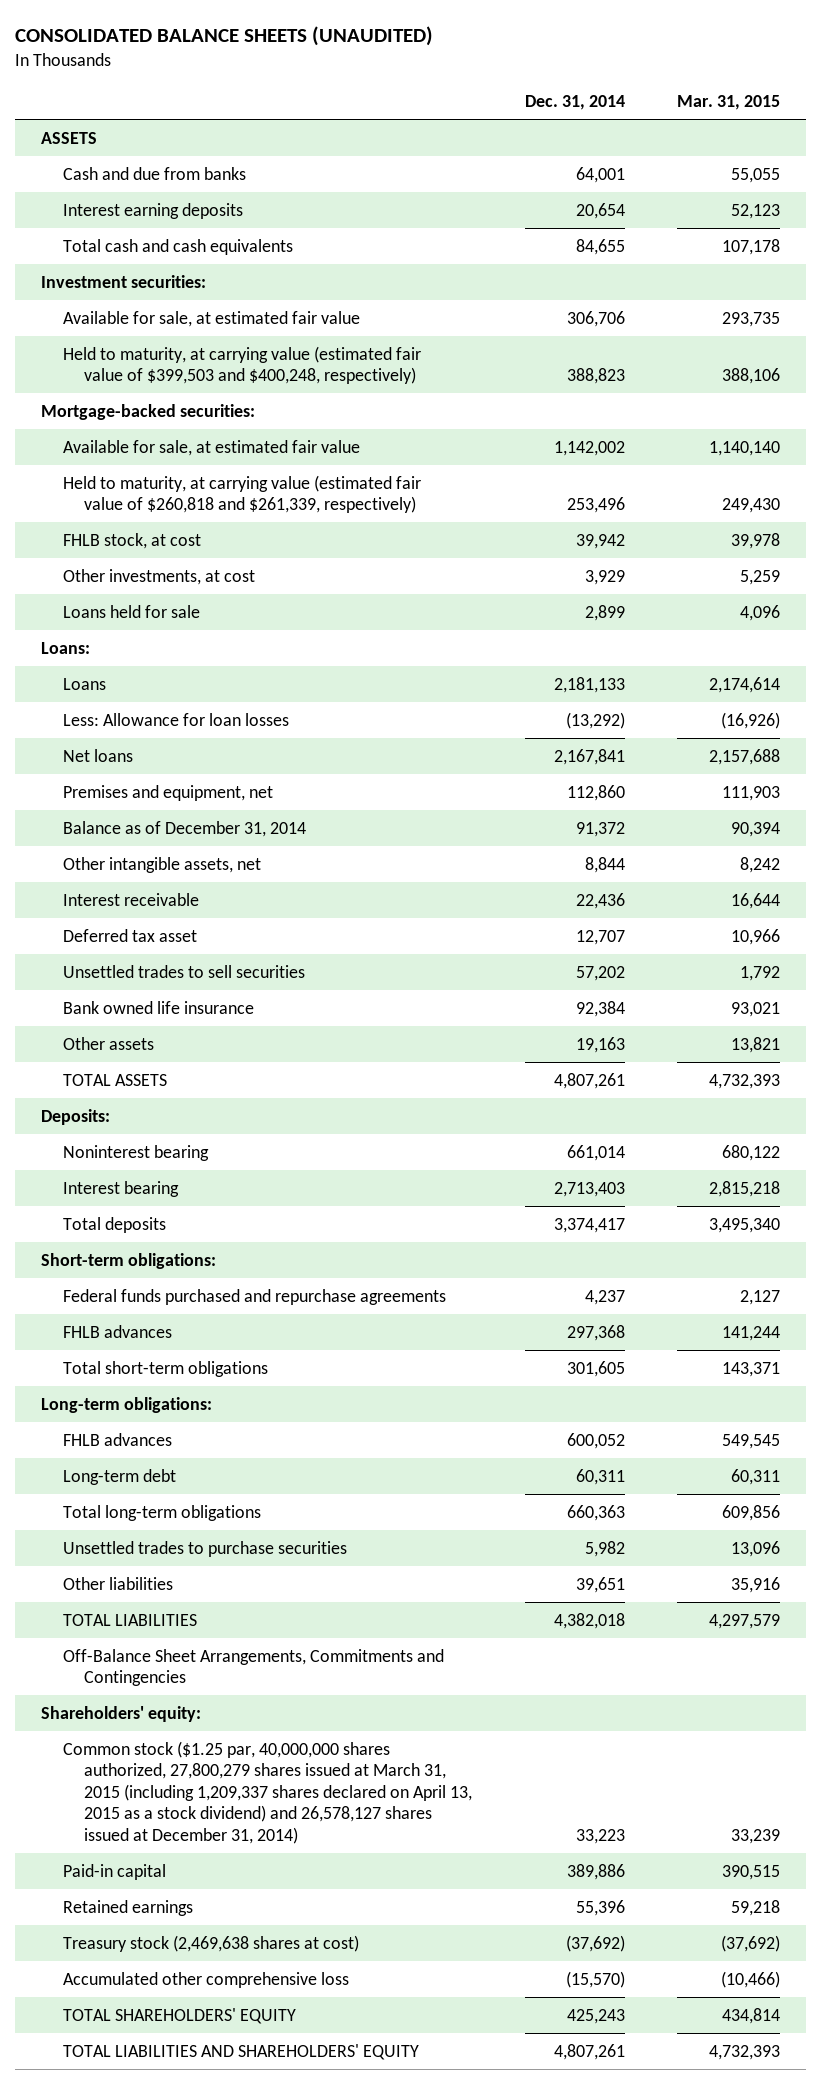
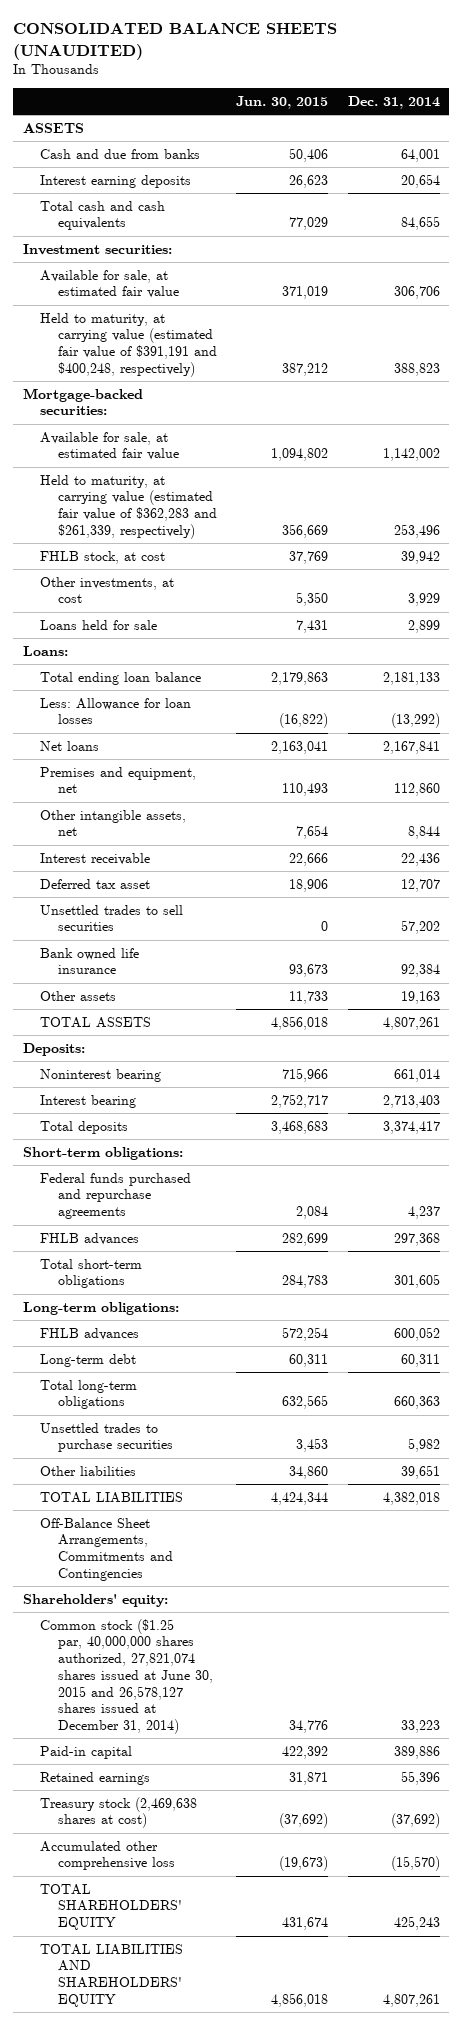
[677,95,781,111] Mar. 31, 2015 -> none
none -> [236,95,329,109] Jun. 30, 2015
[62,345,421,385] Held to maturity, at carrying value (estimated fair value of $399,503 and $400,248, respectively) -> [40,312,218,377] Held to maturity, at carrying value (estimated fair value of $391,191 and $400,248, respectively)
[62,474,421,514] Held to maturity, at carrying value (estimated fair value of $260,818 and $261,339, respectively) -> [40,474,218,539] Held to maturity, at carrying value (estimated fair value of $362,283 and $261,339, respectively)
[62,677,106,690] Loans -> [40,671,202,685] Total ending loan balance
[62,820,306,837] Balance as of December 31, 2014 -> none
[62,1740,473,1845] Common stock ($1.25 par, 40,000,000 shares authorized, 27,800,279 shares issued at March 31, 2015 (including 1,209,337 shares declared on April 13, 2015 as a stock dividend) and 26,578,127 shares issued at December 31, 2014) -> [40,1618,214,1734] Common stock ($1.25 par, 40,000,000 shares authorized, 27,821,074 shares issued at June 30, 2015 and 26,578,127 shares issued at December 31, 2014)

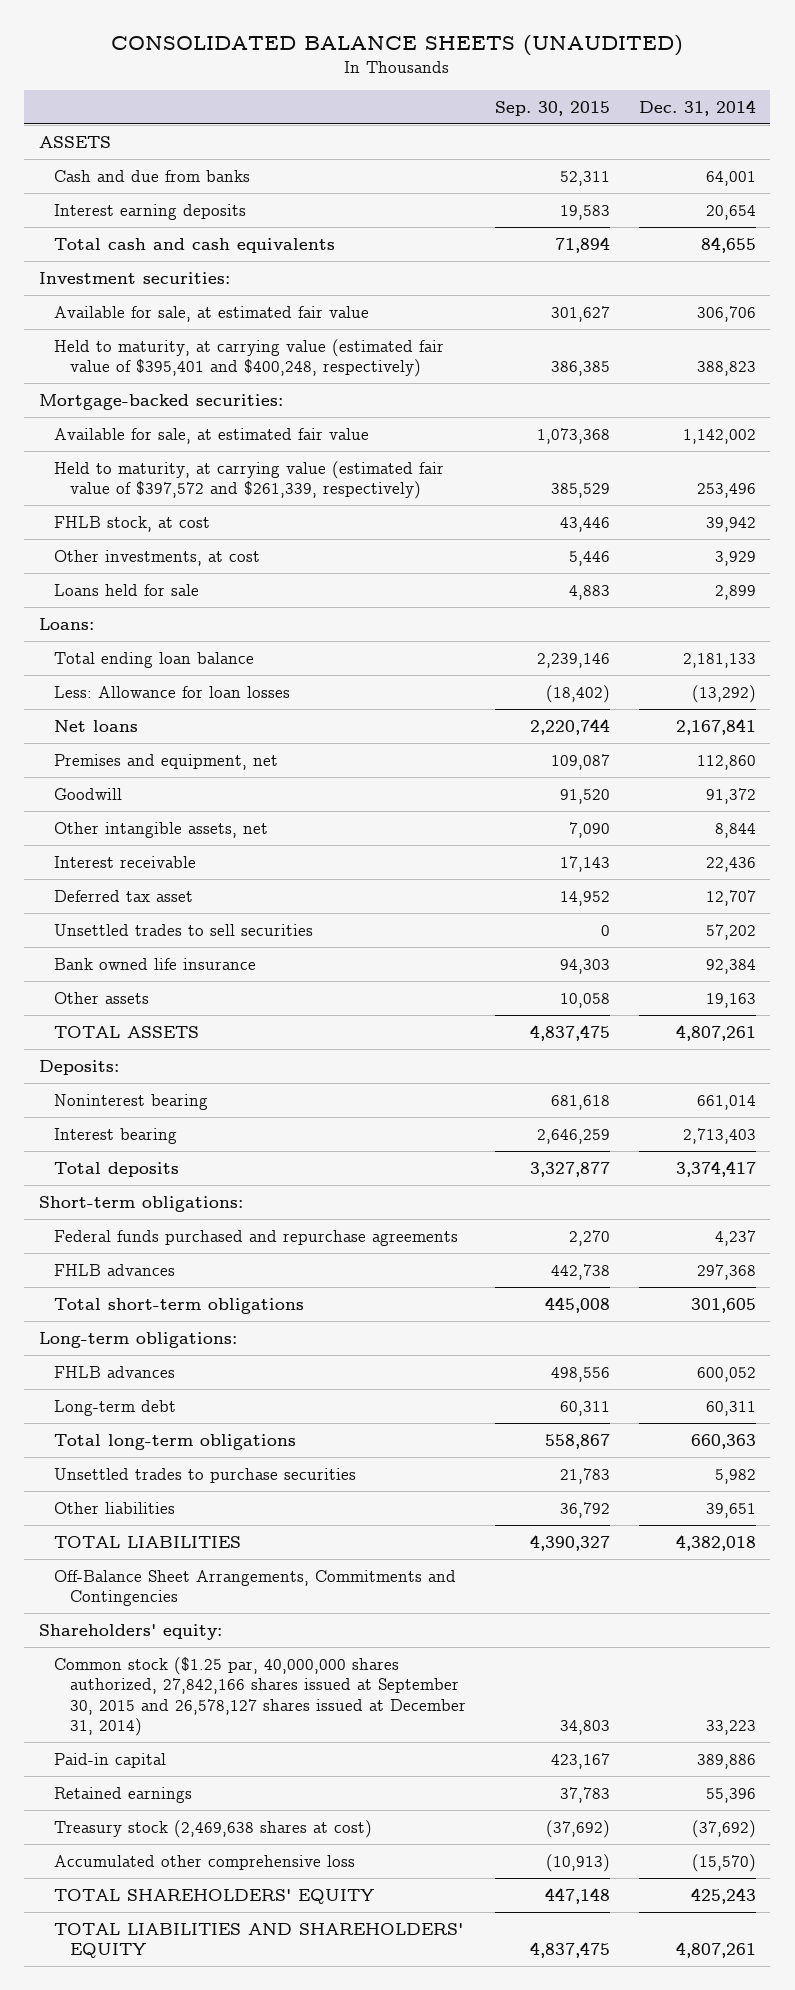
[236,95,329,109] Jun. 30, 2015 -> none
none -> [494,100,610,116] Sep. 30, 2015
[40,312,218,377] Held to maturity, at carrying value (estimated fair value of $391,191 and $400,248, respectively) -> [54,338,445,378] Held to maturity, at carrying value (estimated fair value of $395,401 and $400,248, respectively)
[40,474,218,539] Held to maturity, at carrying value (estimated fair value of $362,283 and $261,339, respectively) -> [54,460,445,500] Held to maturity, at carrying value (estimated fair value of $397,572 and $261,339, respectively)
none -> [54,787,123,800] Goodwill
[40,1618,214,1734] Common stock ($1.25 par, 40,000,000 shares authorized, 27,821,074 shares issued at June 30, 2015 and 26,578,127 shares issued at December 31, 2014) -> [54,1656,466,1737] Common stock ($1.25 par, 40,000,000 shares authorized, 27,842,166 shares issued at September 30, 2015 and 26,578,127 shares issued at December 31, 2014)

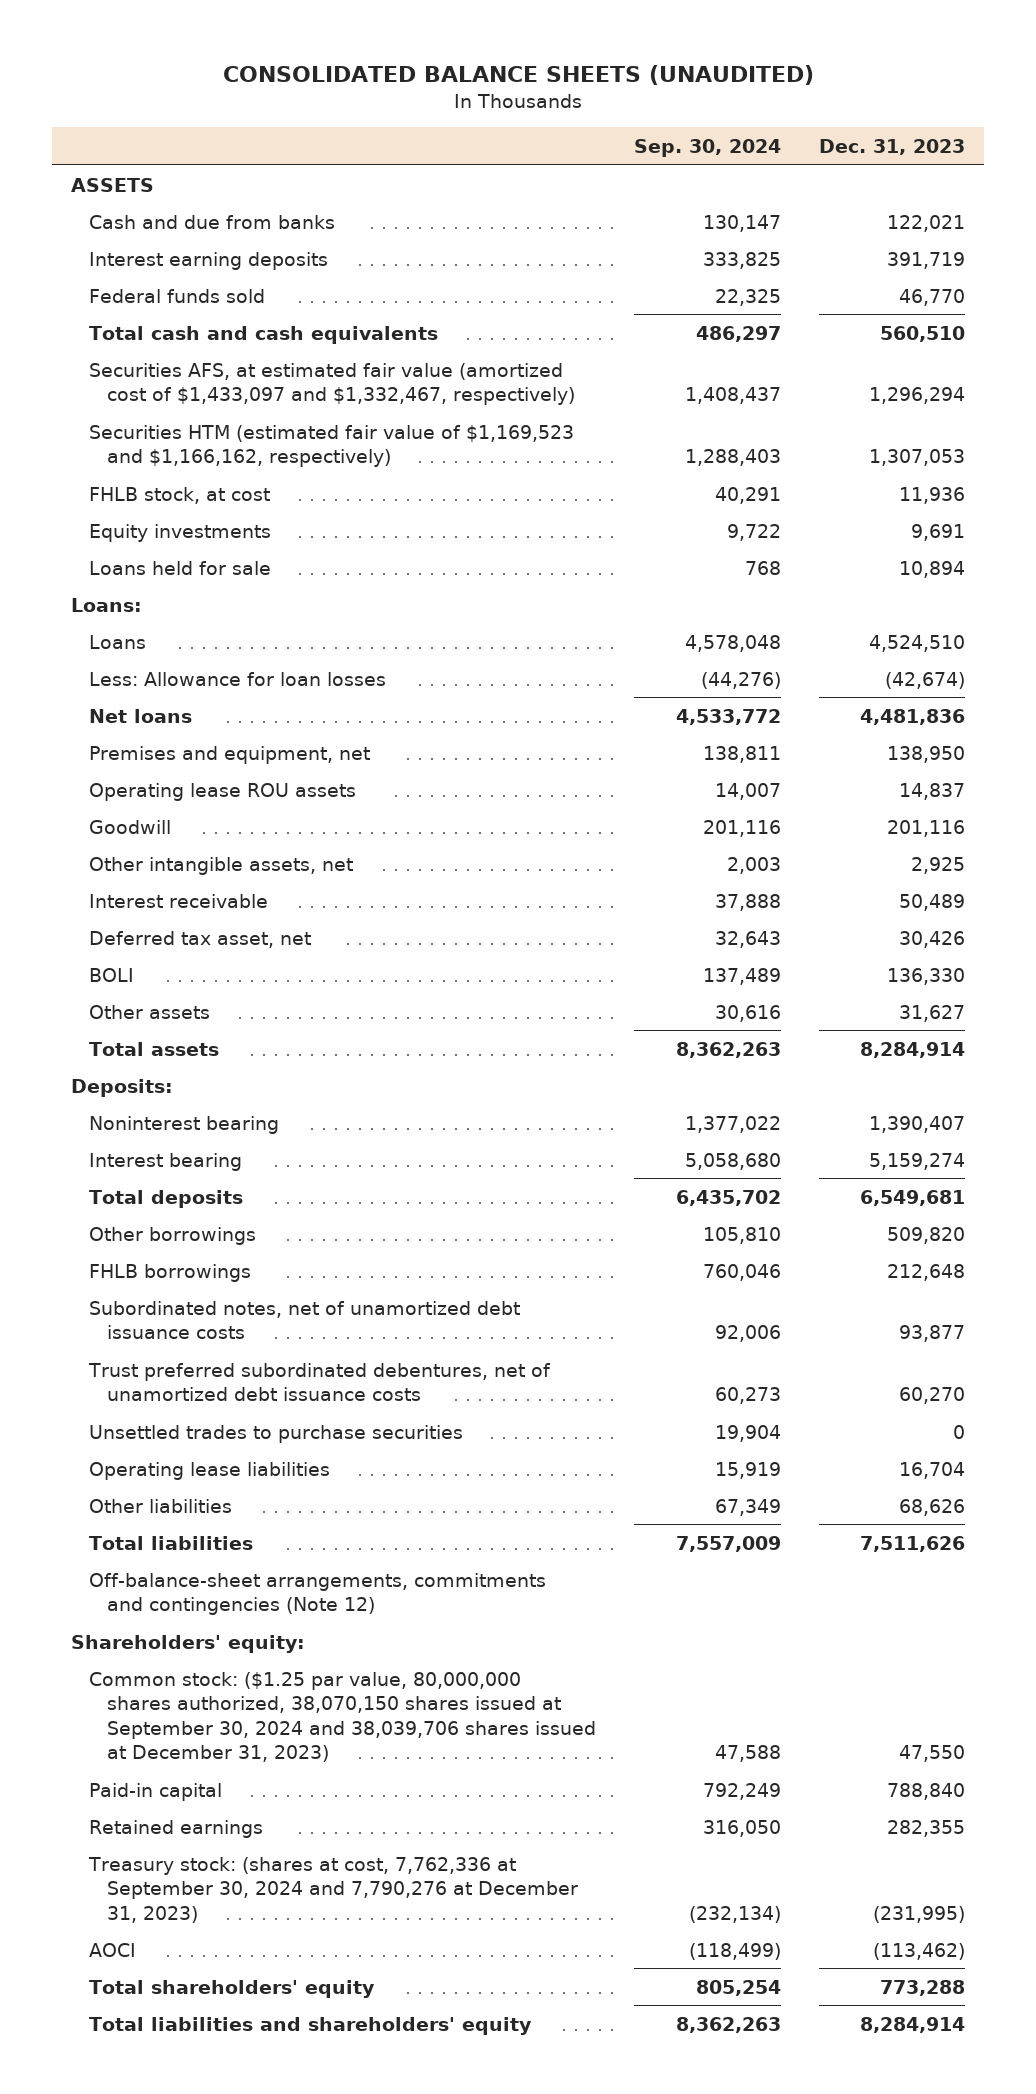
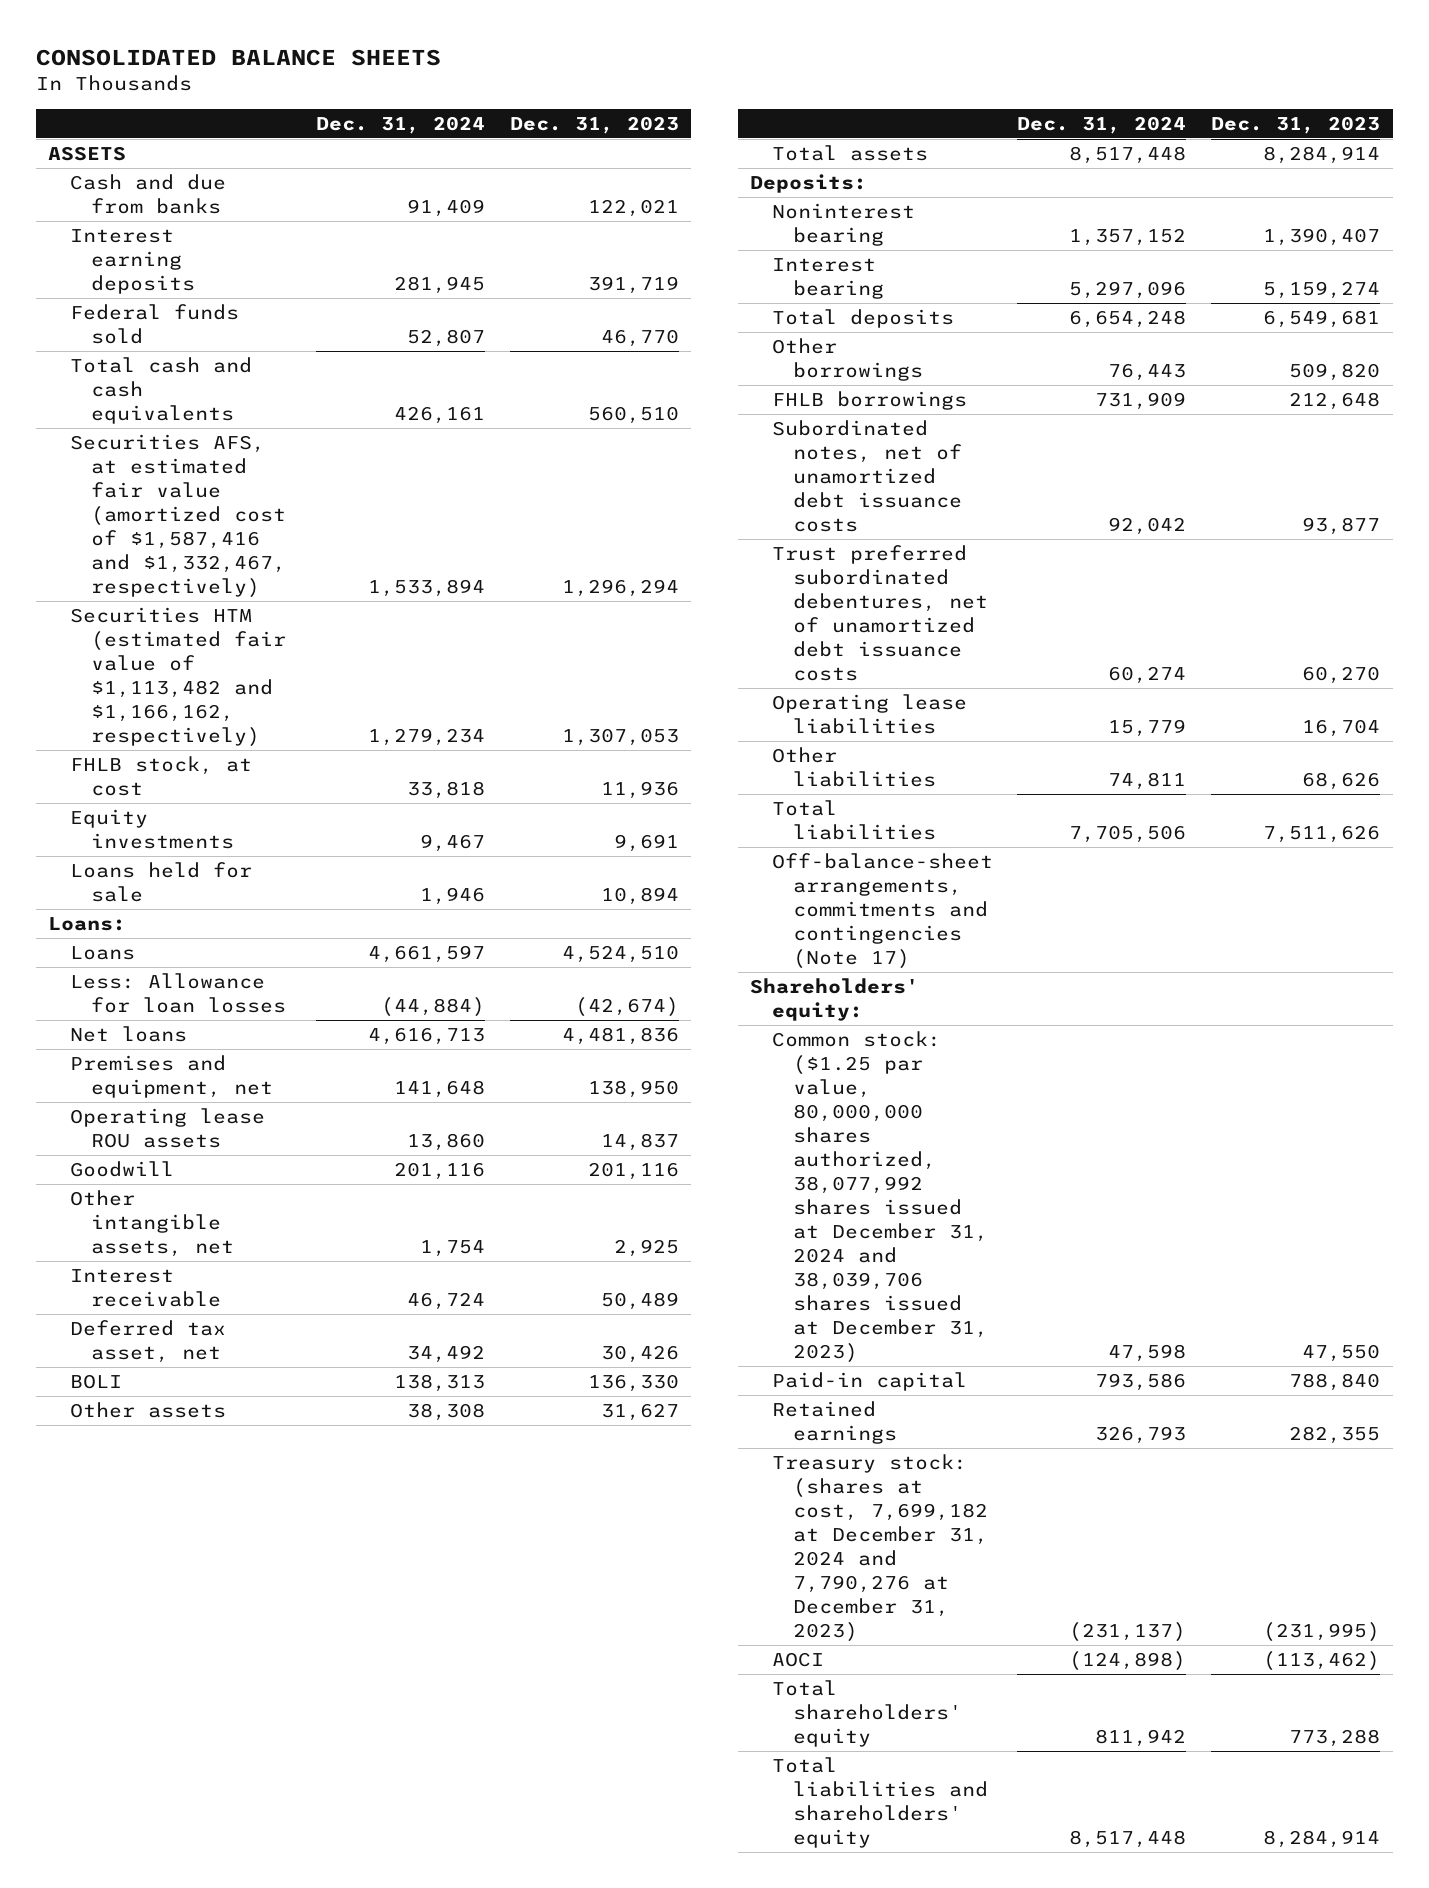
[223,65,815,86] CONSOLIDATED BALANCE SHEETS (UNAUDITED) -> [35,49,441,67] CONSOLIDATED BALANCE SHEETS
[633,138,781,157] Sep. 30, 2024 -> none
none -> [315,115,485,134] Dec. 31, 2024
[89,362,575,406] Securities AFS, at estimated fair value (amortized cost of $1,433,097 and $1,332,467, respectively) -> [69,434,287,598] Securities AFS, at estimated fair value (amortized cost of $1,587,416 and $1,332,467, respectively)
[89,424,575,468] Securities HTM (estimated fair value of $1,169,523 and $1,166,162, respectively) -> [69,607,287,747] Securities HTM (estimated fair value of $1,113,482 and $1,166,162, respectively)
[89,1424,464,1443] Unsettled trades to purchase securities -> none
[89,1572,547,1616] Off-balance-sheet arrangements, commitments and contingencies (Note 12) -> [771,853,993,969] Off-balance-sheet arrangements, commitments and contingencies (Note 17)
[89,1671,596,1763] Common stock: ($1.25 par value, 80,000,000 shares authorized, 38,070,150 shares issued at September 30, 2024 and 38,039,706 shares issued at December 31, 2023) -> [771,1031,988,1363] Common stock: ($1.25 par value, 80,000,000 shares authorized, 38,077,992 shares issued at December 31, 2024 and 38,039,706 shares issued at December 31, 2023)
[88,1856,578,1923] Treasury stock: (shares at cost, 7,762,336 at September 30, 2024 and 7,790,276 at December 31, 2023) -> [771,1454,988,1642] Treasury stock: (shares at cost, 7,699,182 at December 31, 2024 and 7,790,276 at December 31, 2023)

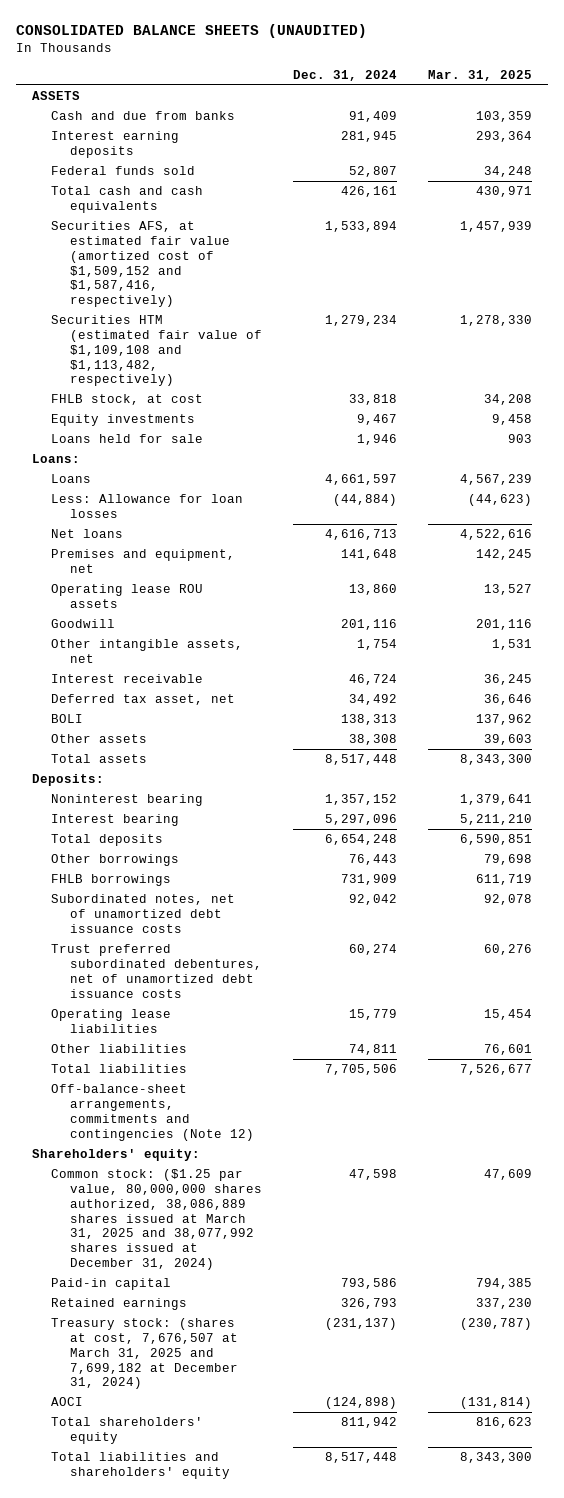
[35,49,441,67] CONSOLIDATED BALANCE SHEETS -> [16,24,368,39] CONSOLIDATED BALANCE SHEETS (UNAUDITED)
[509,115,679,134] Dec. 31, 2023 -> none
none -> [428,69,533,81] Mar. 31, 2025
[69,434,287,598] Securities AFS, at estimated fair value (amortized cost of $1,587,416 and $1,332,467, respectively) -> [50,221,231,308] Securities AFS, at estimated fair value (amortized cost of $1,509,152 and $1,587,416, respectively)
[69,607,287,747] Securities HTM (estimated fair value of $1,113,482 and $1,166,162, respectively) -> [50,315,263,387] Securities HTM (estimated fair value of $1,109,108 and $1,113,482, respectively)
[771,853,993,969] Off-balance-sheet arrangements, commitments and contingencies (Note 17) -> [50,1084,255,1141] Off-balance-sheet arrangements, commitments and contingencies (Note 12)
[771,1031,988,1363] Common stock: ($1.25 par value, 80,000,000 shares authorized, 38,077,992 shares issued at December 31, 2024 and 38,039,706 shares issued at December 31, 2023) -> [50,1169,263,1271] Common stock: ($1.25 par value, 80,000,000 shares authorized, 38,086,889 shares issued at March 31, 2025 and 38,077,992 shares issued at December 31, 2024)
[771,1454,988,1642] Treasury stock: (shares at cost, 7,699,182 at December 31, 2024 and 7,790,276 at December 31, 2023) -> [50,1318,239,1390] Treasury stock: (shares at cost, 7,676,507 at March 31, 2025 and 7,699,182 at December 31, 2024)

